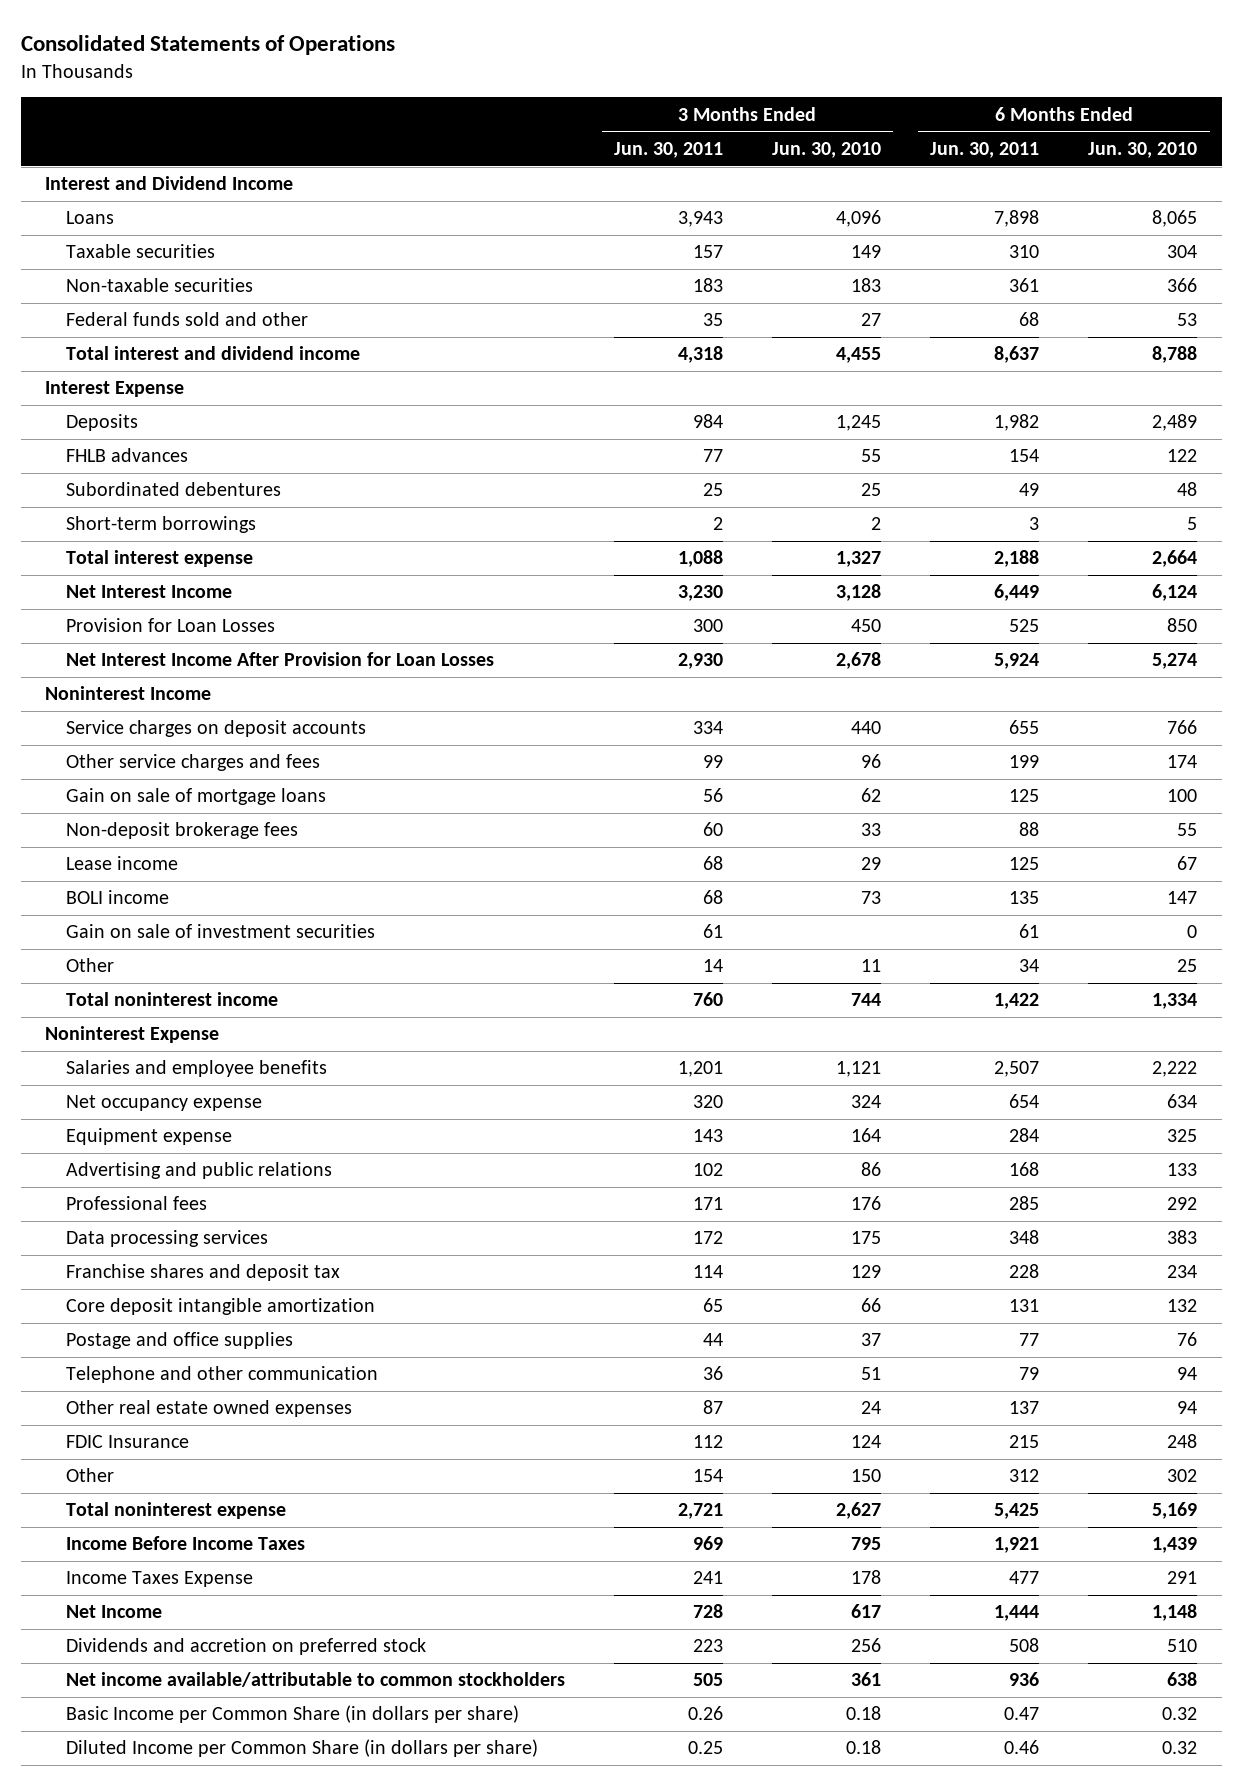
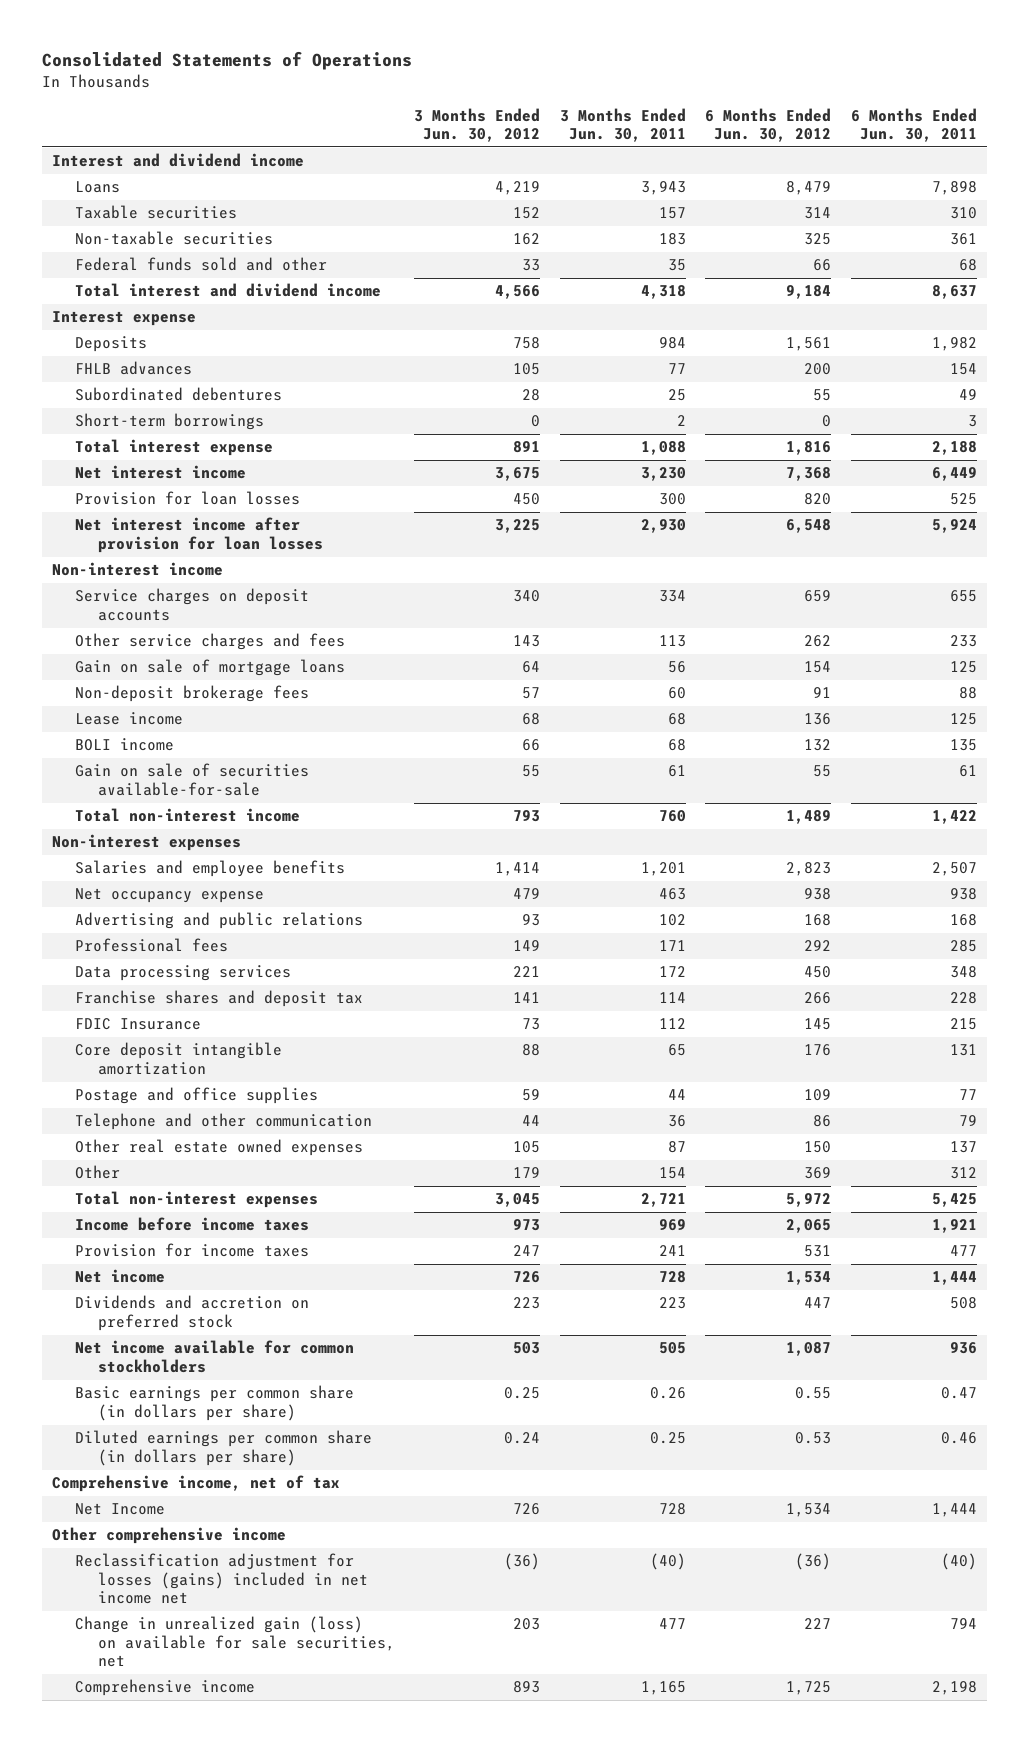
[771,142,881,159] Jun. 30, 2010 -> none
[1088,142,1198,159] Jun. 30, 2010 -> none
none -> [414,107,541,143] 3 Months Ended Jun. 30, 2012
none -> [705,107,832,143] 6 Months Ended Jun. 30, 2012
[45,176,294,191] Interest and Dividend Income -> [52,153,305,168] Interest and dividend income
[45,381,185,398] Interest Expense -> [52,311,197,327] Interest expense
[65,585,232,599] Net Interest Income -> [75,465,247,480] Net interest income
[65,618,275,633] Provision for Loan Losses -> [75,491,301,506] Provision for loan losses
[65,652,494,667] Net Interest Income After Provision for Loan Losses -> [75,517,324,553] Net interest income after provision for loan losses
[45,686,212,701] Noninterest Income -> [52,562,224,577] Non-interest income
[702,755,723,769] 99 -> [658,635,686,648] 113
[1009,755,1040,769] 199 -> [949,635,977,648] 233
[65,958,114,973] Other -> none
[65,924,375,939] Gain on sale of investment securities -> [75,763,310,796] Gain on sale of securities available-for-sale
[65,992,278,1007] Total noninterest income -> [75,808,301,823] Total non-interest income
[45,1026,220,1044] Noninterest Expense -> [52,834,242,852] Non-interest expenses
[65,1128,232,1146] Equipment expense -> none
[692,1095,723,1109] 320 -> [658,888,686,901] 463
[1009,1094,1040,1109] 654 -> [949,888,977,901] 938
[65,1435,189,1449] FDIC Insurance -> [75,1018,202,1031] FDIC Insurance
[65,1502,286,1520] Total noninterest expense -> [75,1191,319,1209] Total non-interest expenses
[65,1536,305,1551] Income Before Income Taxes -> [75,1217,310,1232] Income before income taxes
[65,1571,253,1588] Income Taxes Expense -> [75,1243,310,1258] Provision for income taxes
none -> [75,1269,166,1284] Net income
[65,1672,565,1688] Net income available/attributable to common stockholders -> [75,1340,355,1373] Net income available for common stockholders
[65,1705,519,1724] Basic Income per Common Share (in dollars per share) -> [75,1385,355,1421] Basic earnings per common share (in dollars per share)
[65,1739,538,1758] Diluted Income per Common Share (in dollars per share) -> [75,1430,373,1466] Diluted earnings per common share (in dollars per share)
none -> [52,1475,341,1493] Comprehensive income, net of tax
[65,1605,162,1619] Net Income -> [75,1503,166,1516] Net Income
none -> [52,1527,287,1545] Other comprehensive income
none -> [75,1553,369,1605] Reclassification adjustment for losses (gains) included in net income net
none -> [75,1616,396,1668] Change in unrealized gain (loss) on available for sale securities, net
none -> [75,1679,256,1697] Comprehensive income

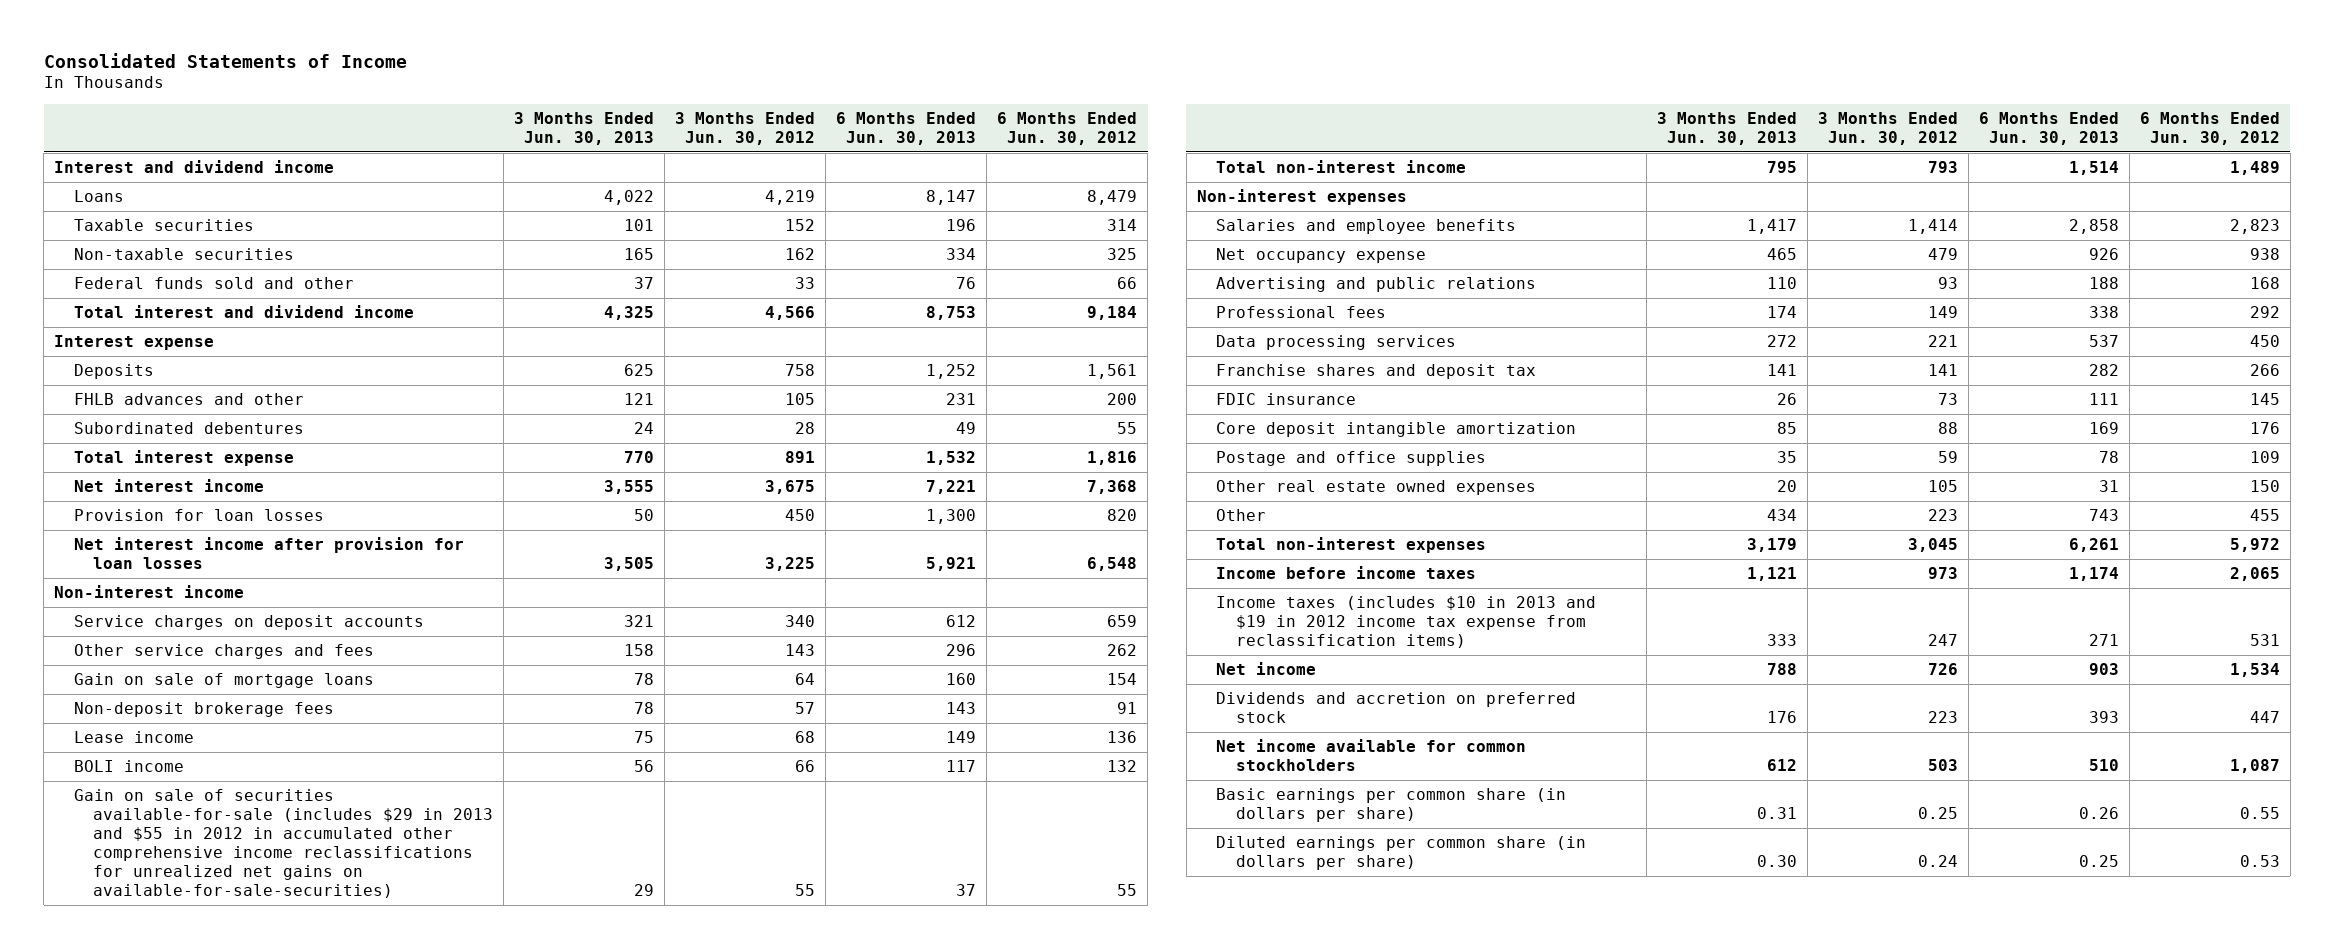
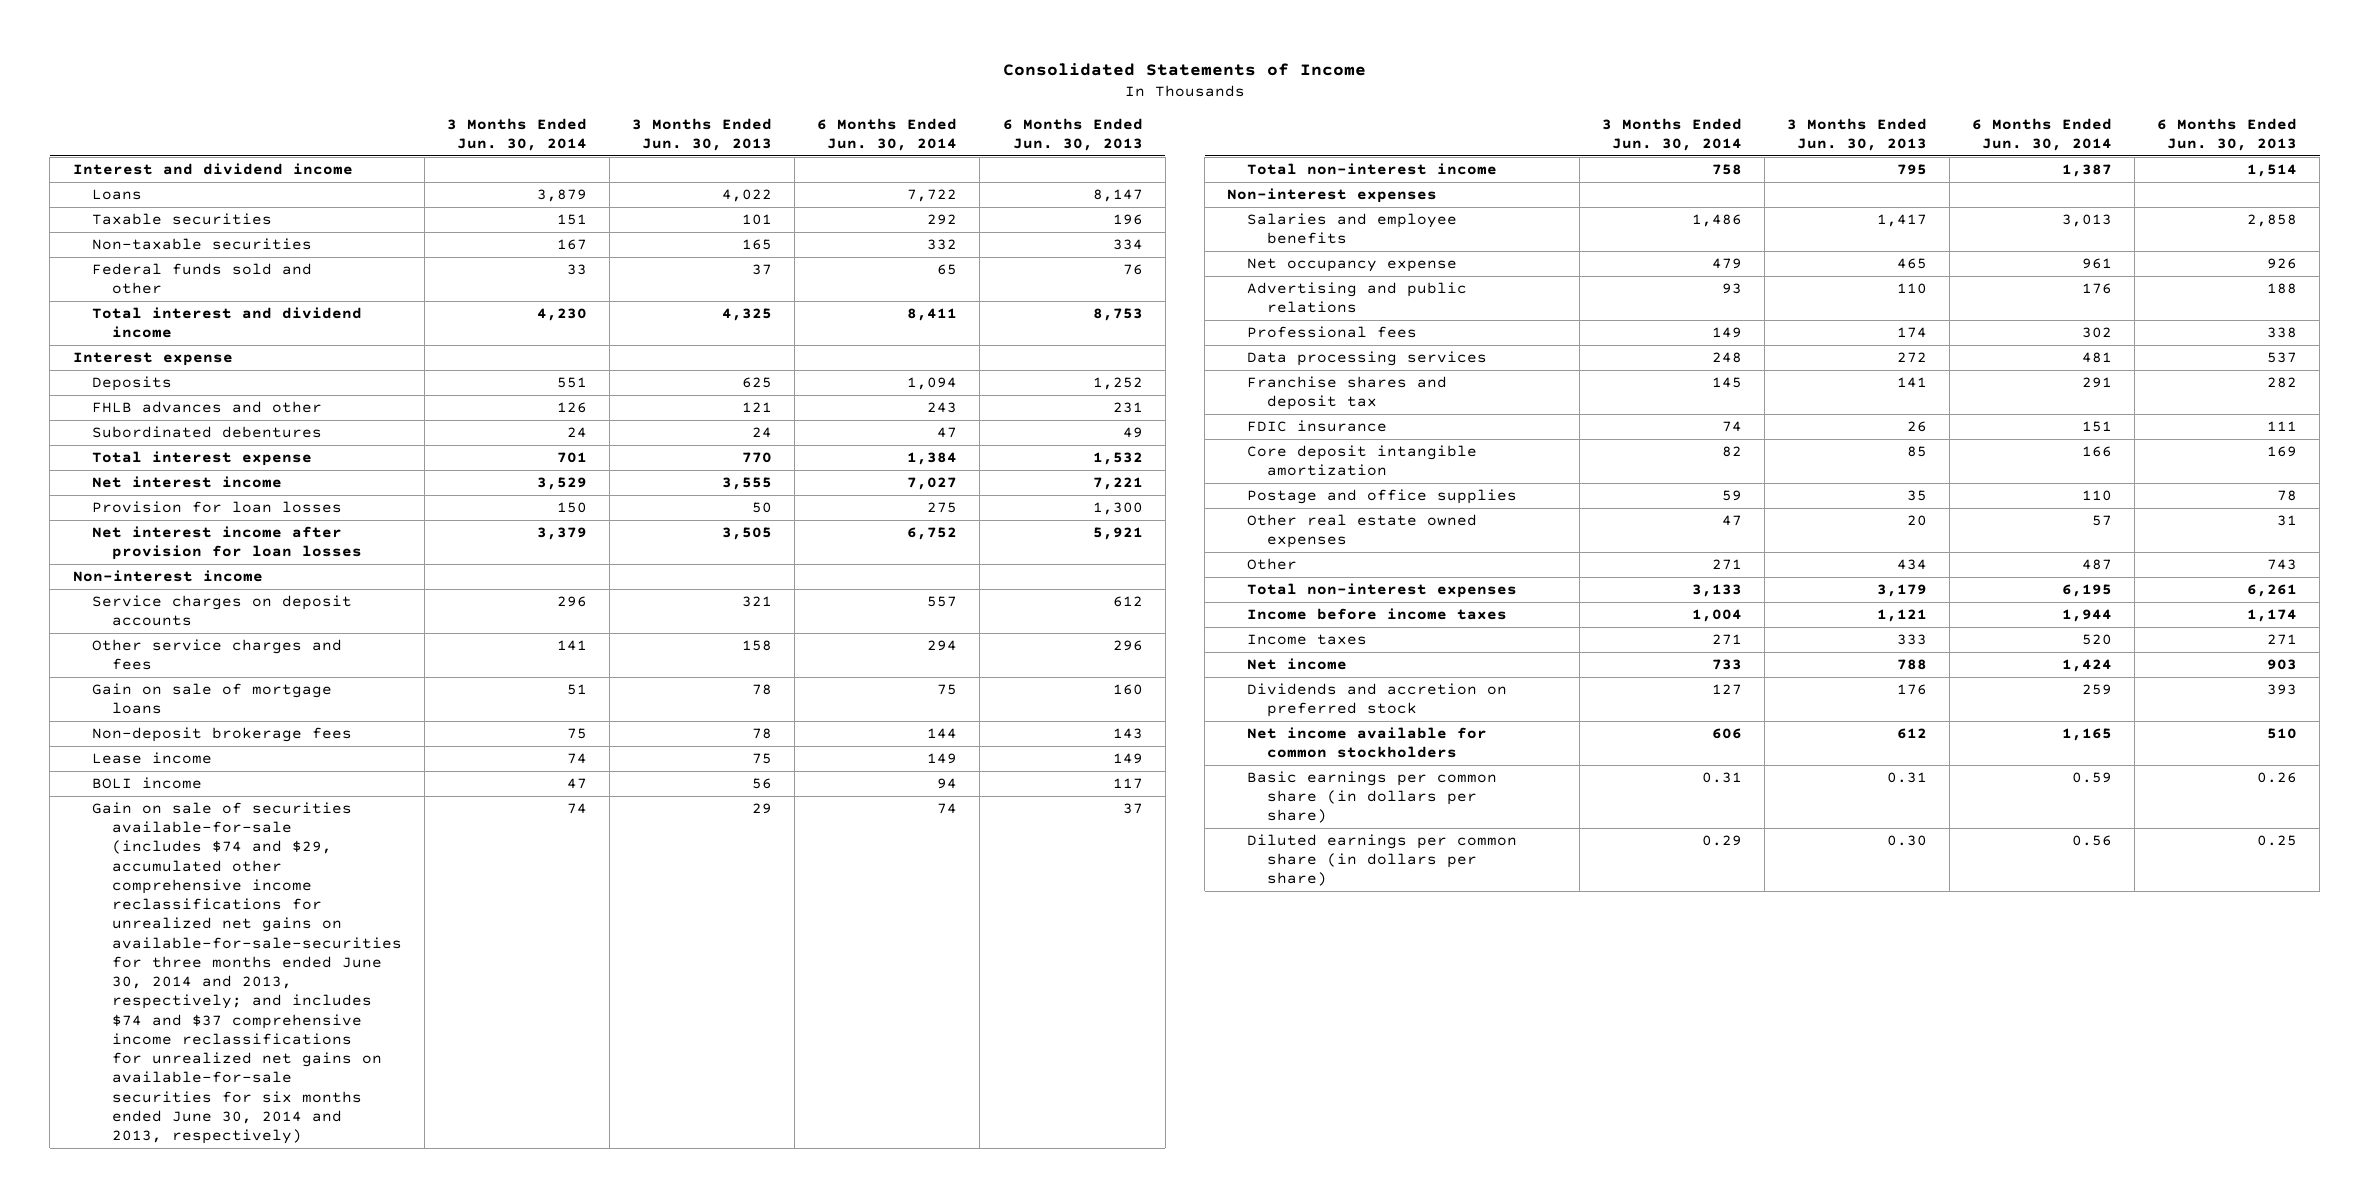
[675,111,816,145] 3 Months Ended Jun. 30, 2012 -> none
[997,111,1138,145] 6 Months Ended Jun. 30, 2012 -> none
none -> [447,117,588,151] 3 Months Ended Jun. 30, 2014
none -> [817,117,958,151] 6 Months Ended Jun. 30, 2014
[73,789,494,898] Gain on sale of securities available-for-sale (includes $29 in 2013 and $55 in 2012 in accumulated other comprehensive income reclassifications for unrealized net gains on available-for-sale-securities) -> [92,801,402,1145] Gain on sale of securities available-for-sale (includes $74 and $29, accumulated other comprehensive income reclassifications for unrealized net gains on available-for-sale-securities for three months ended June 30, 2014 and 2013, respectively; and includes $74 and $37 comprehensive income reclassifications for unrealized net gains on available-for-sale securities for six months ended June 30, 2014 and 2013, respectively)
[1216,596,1597,648] Income taxes (includes $10 in 2013 and $19 in 2012 income tax expense from reclassification items) -> [1246,633,1367,645] Income taxes

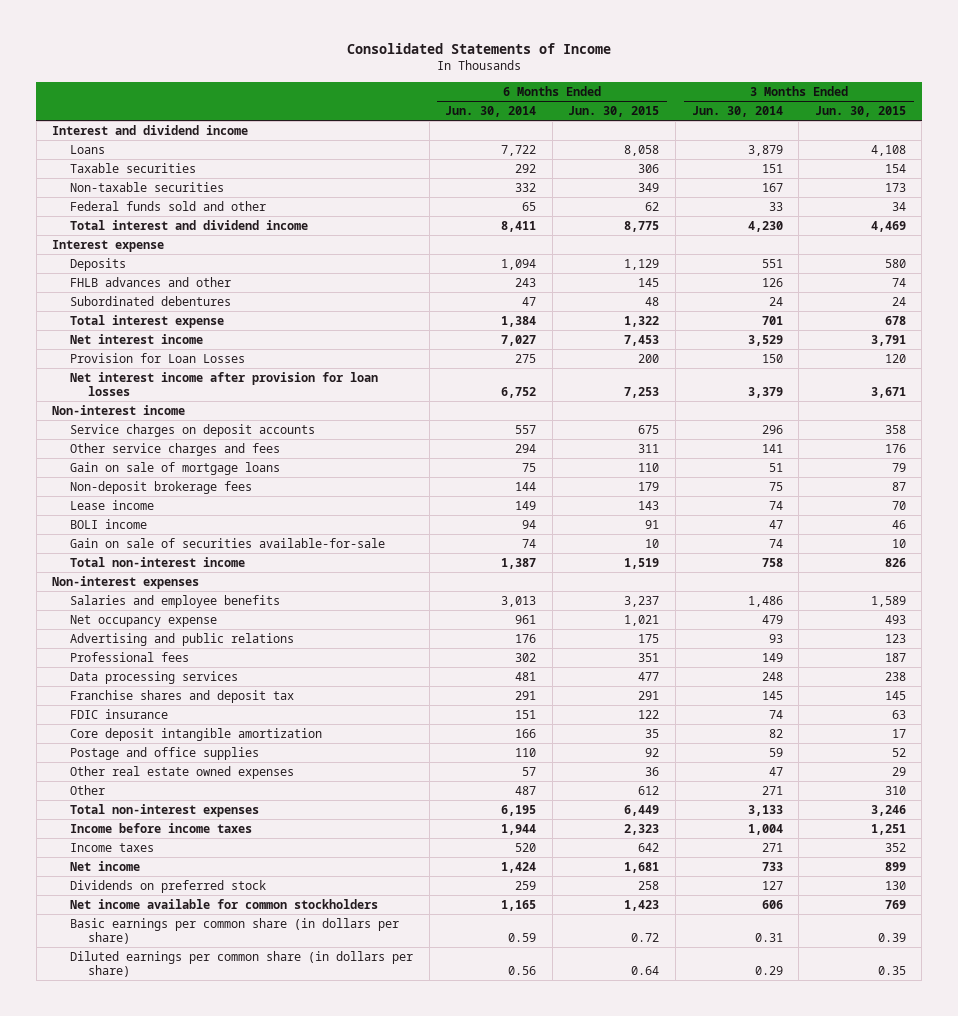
[632,117,773,151] 3 Months Ended Jun. 30, 2013 -> none
[1002,117,1143,151] 6 Months Ended Jun. 30, 2013 -> none
none -> [568,105,660,117] Jun. 30, 2015
none -> [814,105,906,117] Jun. 30, 2015
[92,500,343,513] Provision for loan losses -> [70,352,246,363] Provision for Loan Losses
[92,801,402,1145] Gain on sale of securities available-for-sale (includes $74 and $29, accumulated other comprehensive income reclassifications for unrealized net gains on available-for-sale-securities for three months ended June 30, 2014 and 2013, respectively; and includes $74 and $37 comprehensive income reclassifications for unrealized net gains on available-for-sale securities for six months ended June 30, 2014 and 2013, respectively) -> [70,537,386,548] Gain on sale of securities available-for-sale
[1246,682,1507,718] Dividends and accretion on preferred stock -> [70,879,267,893] Dividends on preferred stock

